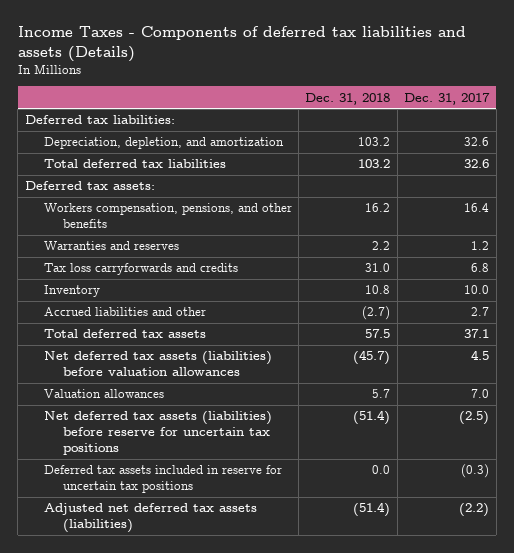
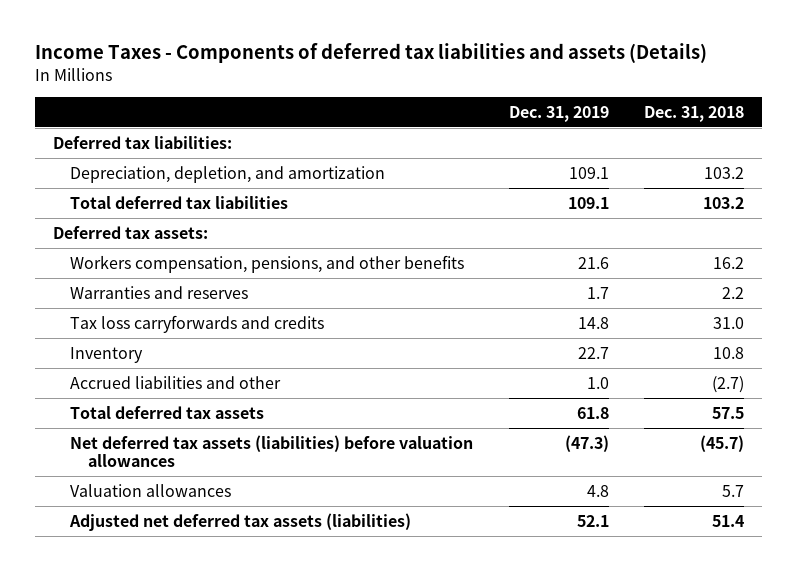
[404,92,491,105] Dec. 31, 2017 -> none
none -> [508,105,609,122] Dec. 31, 2019
[43,411,272,456] Net deferred tax assets (liabilities) before reserve for uncertain tax positions -> none
[43,465,282,494] Deferred tax assets included in reserve for uncertain tax positions -> none
[353,502,391,518] (51.4) -> [712,514,745,527] 51.4

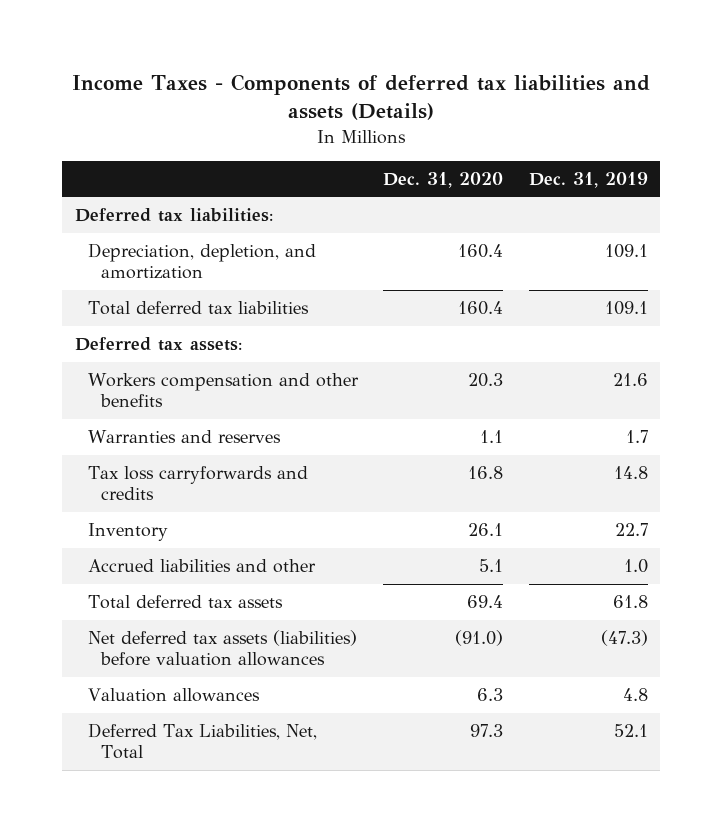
[644,105,745,122] Dec. 31, 2018 -> none
none -> [383,171,504,188] Dec. 31, 2020
[70,254,465,273] Workers compensation, pensions, and other benefits -> [87,373,359,408] Workers compensation and other benefits
[69,512,412,531] Adjusted net deferred tax assets (liabilities) -> [87,723,317,760] Deferred Tax Liabilities, Net, Total

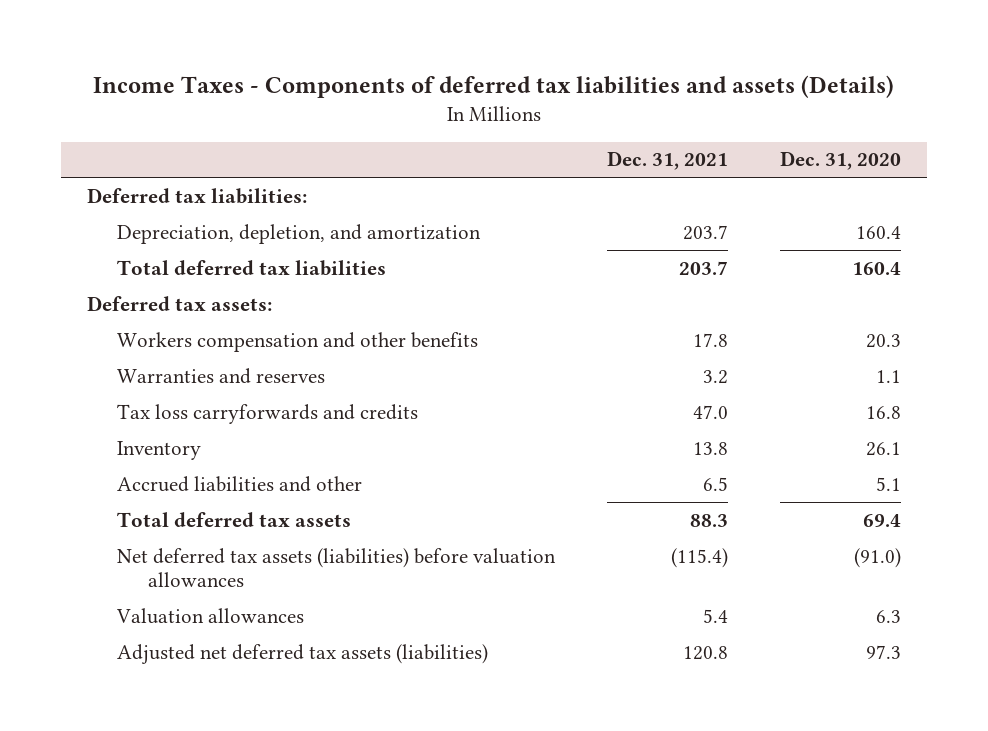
[528,171,648,188] Dec. 31, 2019 -> none
none -> [607,151,729,171] Dec. 31, 2021
[87,723,317,760] Deferred Tax Liabilities, Net, Total -> [117,643,489,664] Adjusted net deferred tax assets (liabilities)

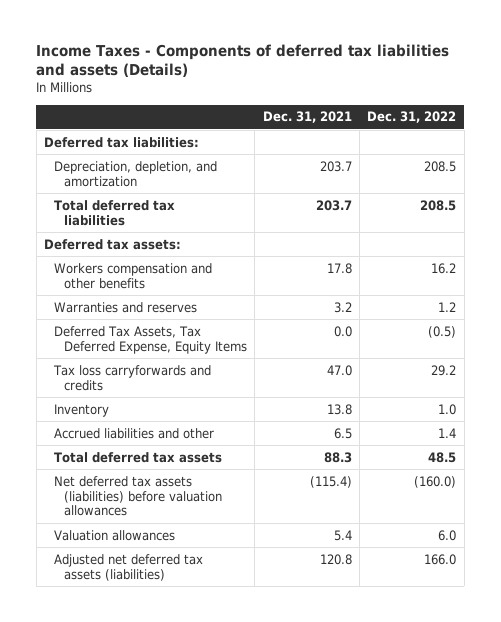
[780,151,902,171] Dec. 31, 2020 -> none
none -> [367,111,457,124] Dec. 31, 2022
none -> [54,325,247,354] Deferred Tax Assets, Tax Deferred Expense, Equity Items

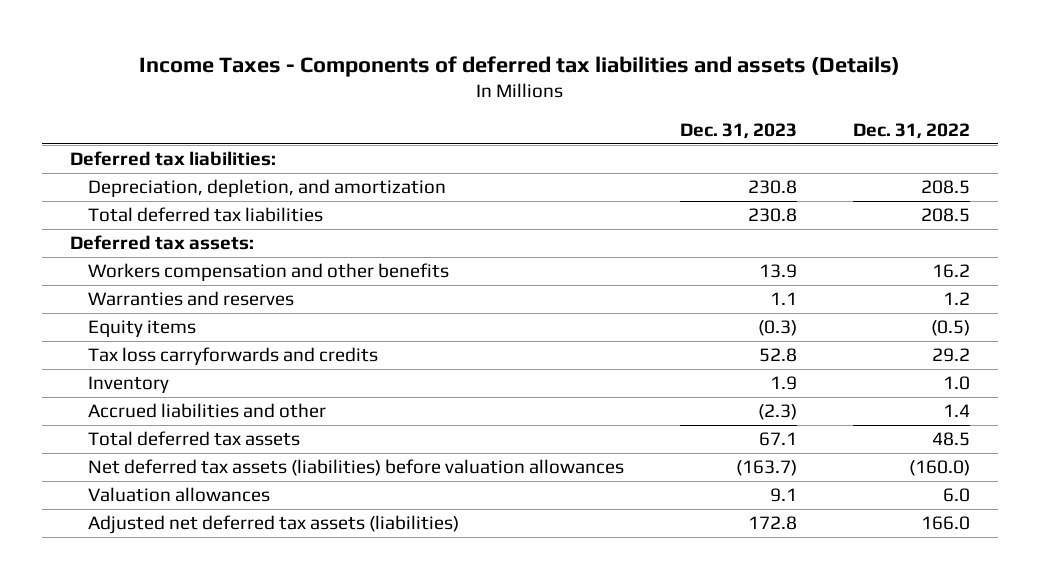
[262,111,352,124] Dec. 31, 2021 -> none
none -> [679,123,797,140] Dec. 31, 2023
[54,325,247,354] Deferred Tax Assets, Tax Deferred Expense, Equity Items -> [87,320,196,338] Equity items

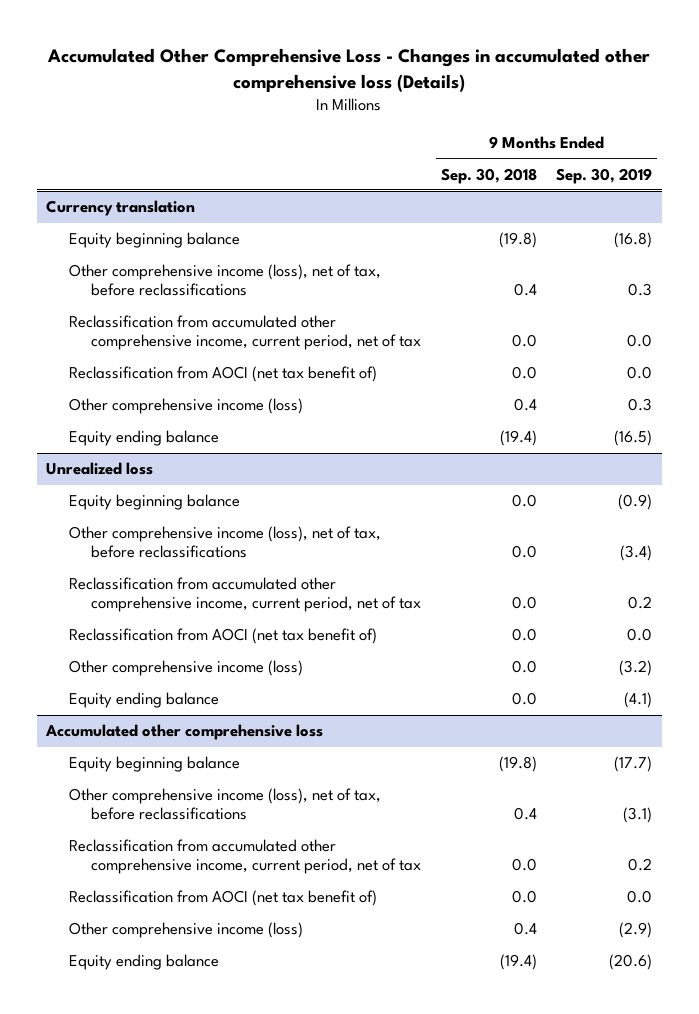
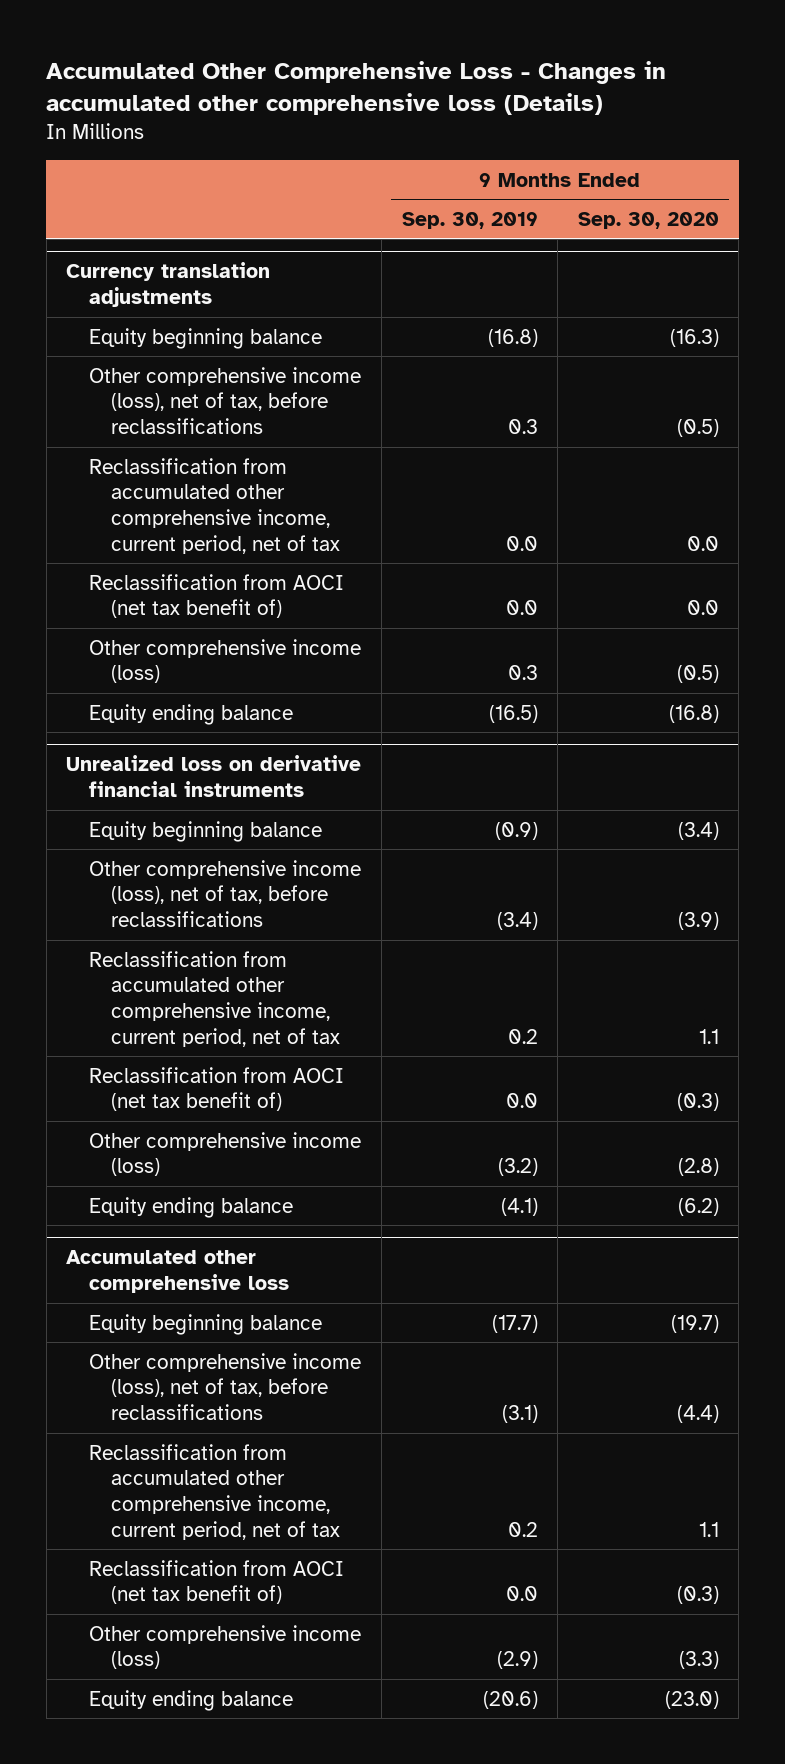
[440,167,537,184] Sep. 30, 2018 -> none
none -> [577,211,719,229] Sep. 30, 2020
[46,200,196,217] Currency translation -> [66,262,271,308] Currency translation adjustments
[46,462,154,476] Unrealized loss -> [66,755,362,798] Unrealized loss on derivative financial instruments

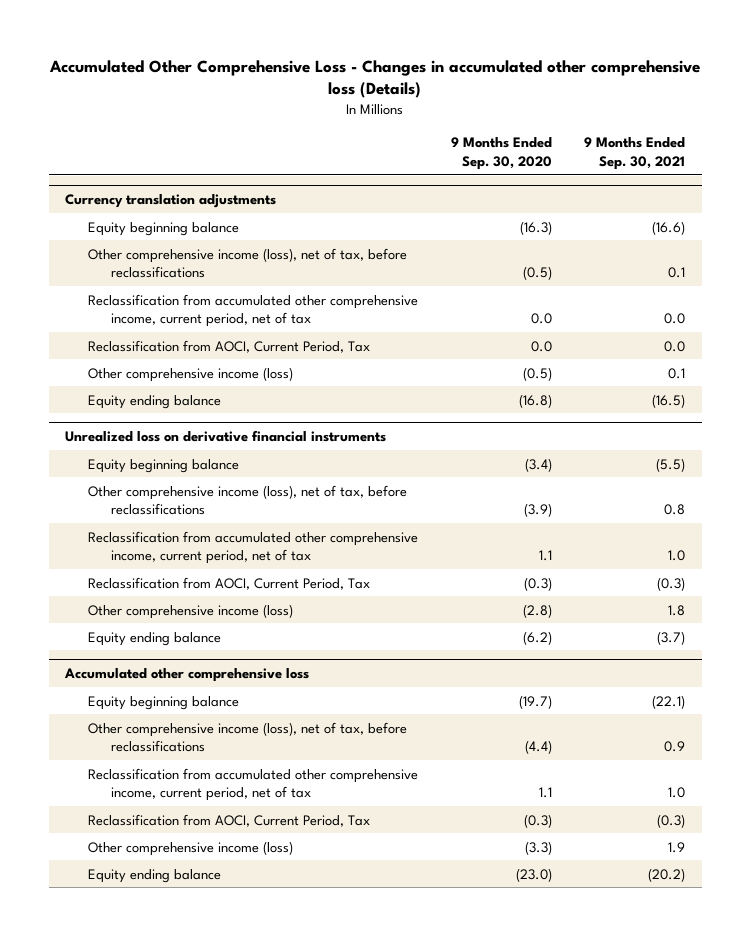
[401,211,538,229] Sep. 30, 2019 -> none
none -> [584,137,686,170] 9 Months Ended Sep. 30, 2021
[88,573,344,619] Reclassification from AOCI (net tax benefit of) -> [88,339,371,353] Reclassification from AOCI, Current Period, Tax
[88,1066,344,1112] Reclassification from AOCI (net tax benefit of) -> [88,576,371,590] Reclassification from AOCI, Current Period, Tax
[88,1559,344,1605] Reclassification from AOCI (net tax benefit of) -> [88,813,371,827] Reclassification from AOCI, Current Period, Tax

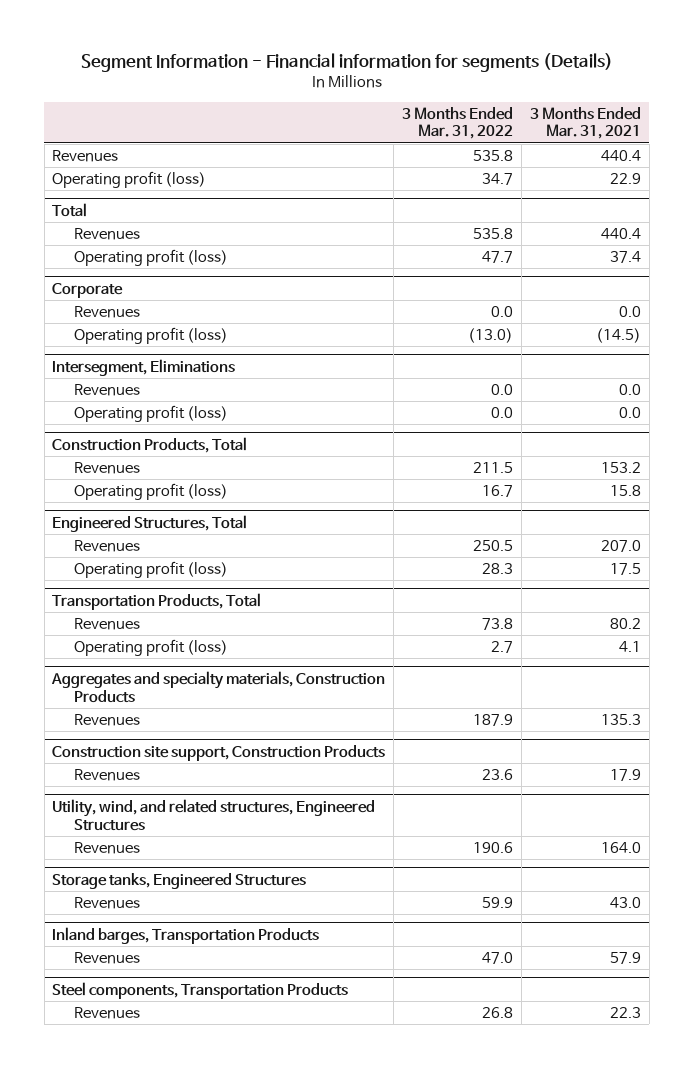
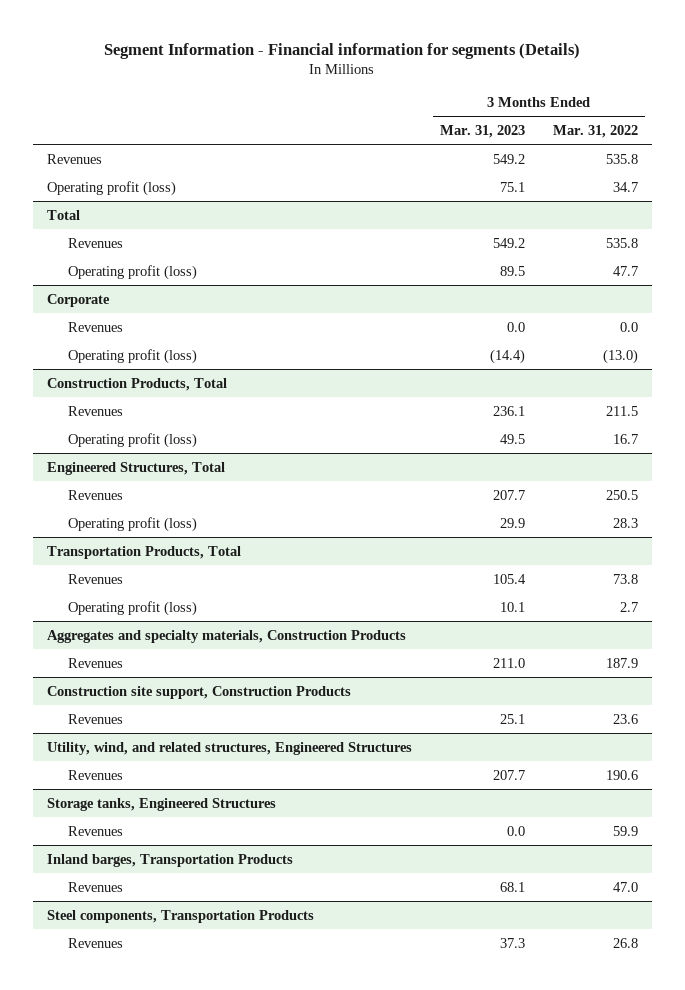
[529,106,641,140] 3 Months Ended Mar. 31, 2021 -> none
none -> [439,125,525,139] Mar. 31, 2023
[52,358,236,376] Intersegment, Eliminations -> none
[73,383,140,396] Revenues -> none
[73,404,228,422] Operating profit (loss) -> none

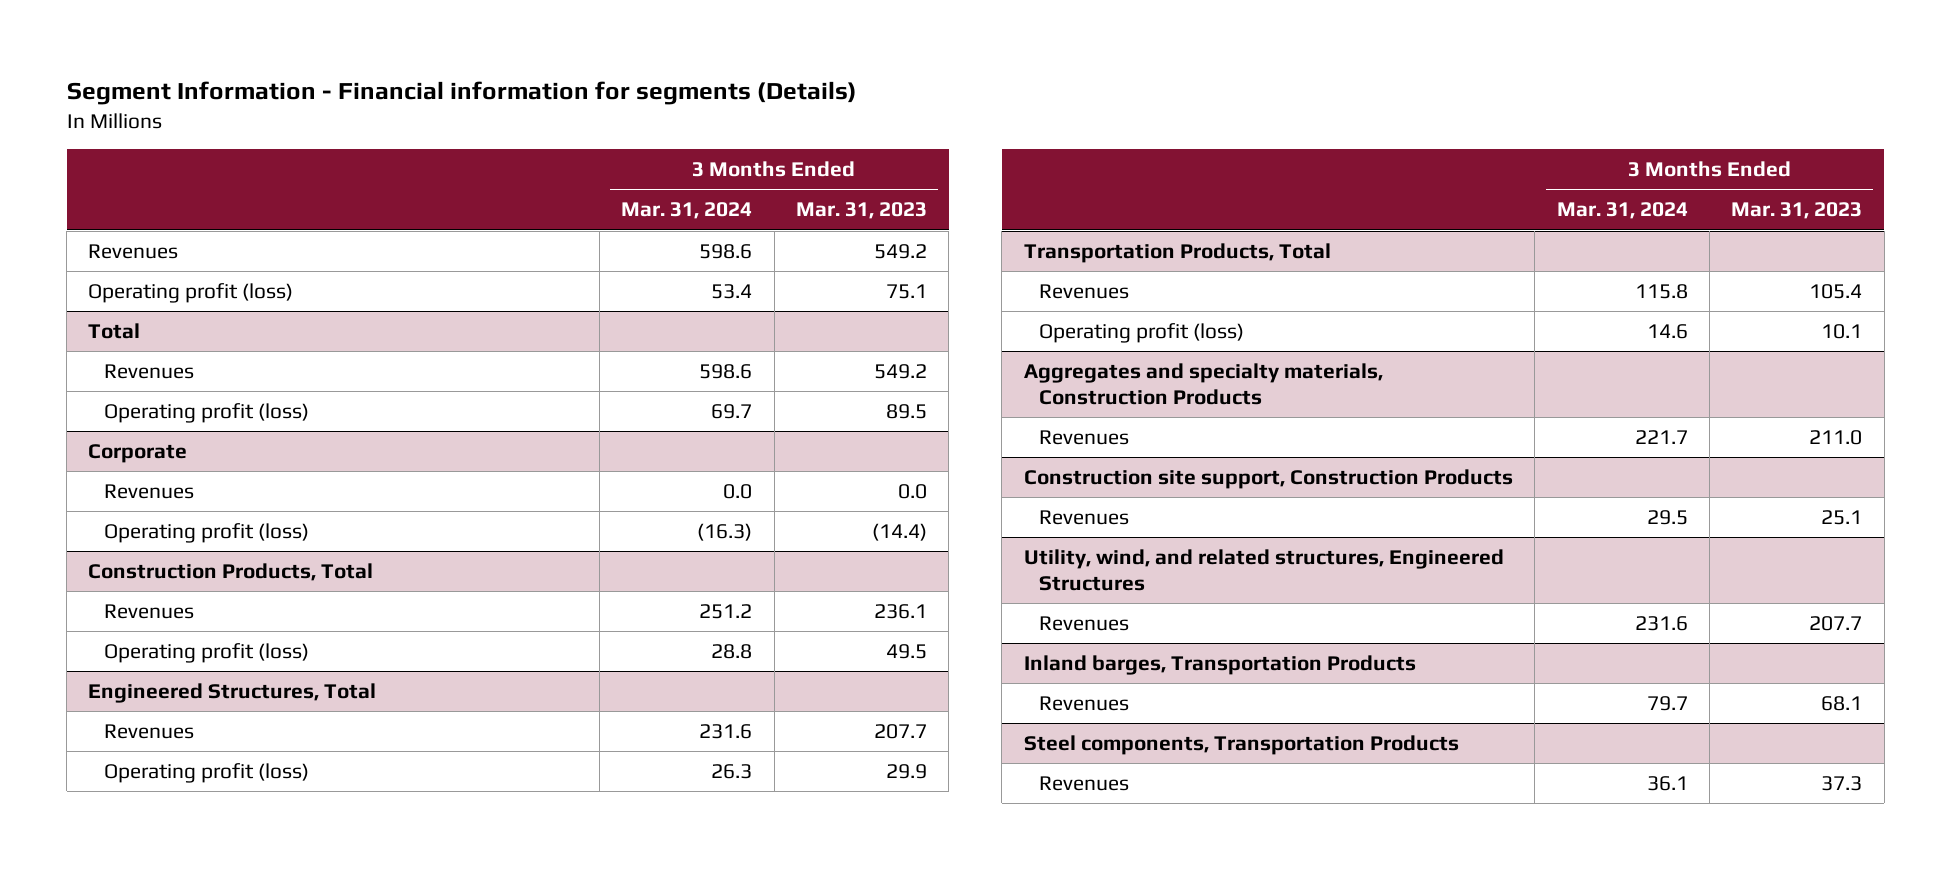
[553,125,639,139] Mar. 31, 2022 -> none
none -> [621,202,753,220] Mar. 31, 2024
[46,797,276,811] Storage tanks, Engineered Structures -> none
[68,825,124,836] Revenues -> none

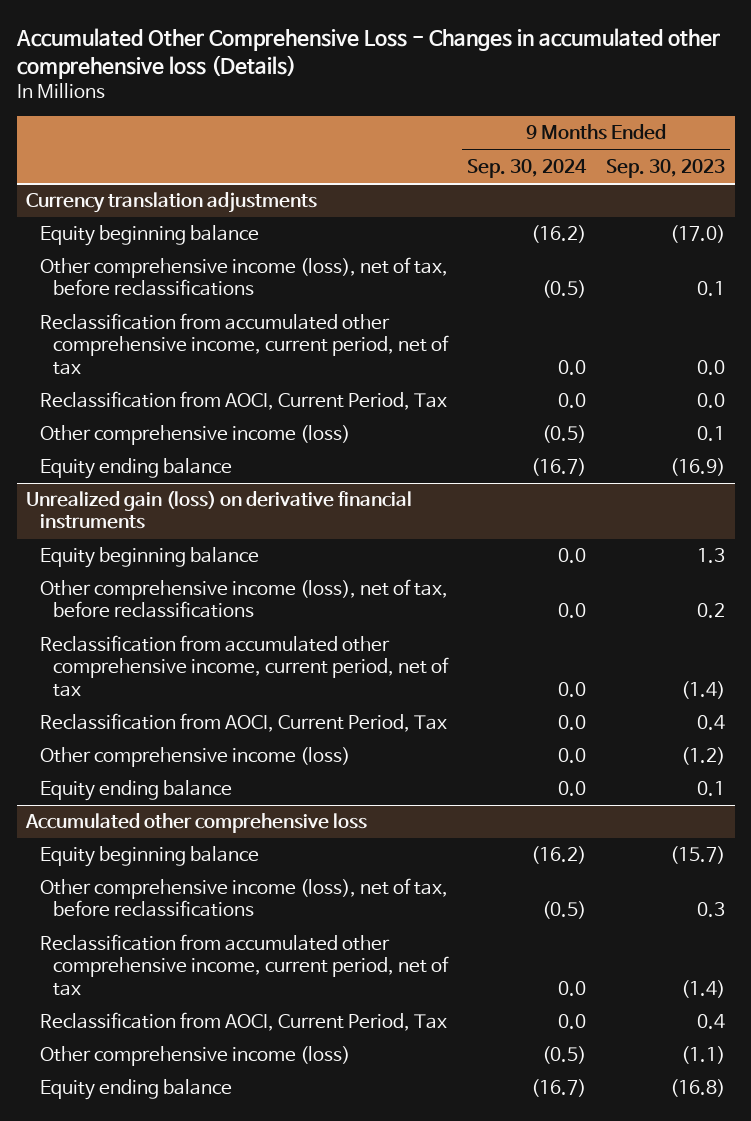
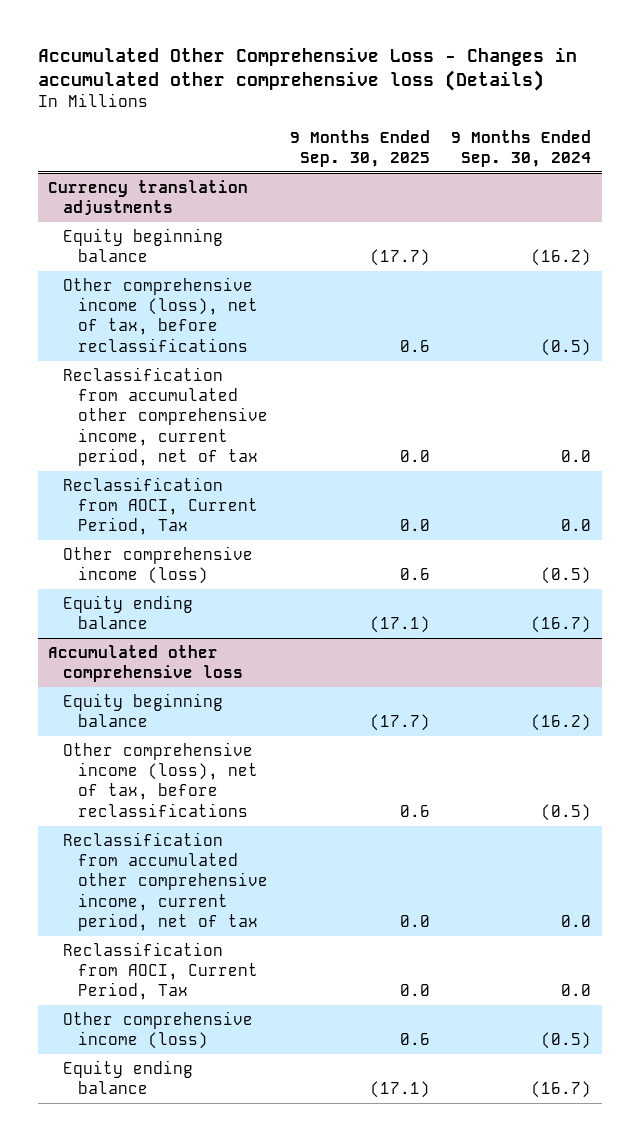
[605,158,725,178] Sep. 30, 2023 -> none
none -> [289,129,430,168] 9 Months Ended Sep. 30, 2025
[26,491,413,530] Unrealized gain (loss) on derivative financial instruments -> none
[39,547,259,569] Equity beginning balance -> none
[39,579,448,619] Other comprehensive income (loss), net of tax, before reclassifications -> none
[39,635,449,697] Reclassification from accumulated other comprehensive income, current period, net of tax -> none
[39,713,447,733] Reclassification from AOCI, Current Period, Tax -> none
[39,747,350,768] Other comprehensive income (loss) -> none
[39,780,232,802] Equity ending balance -> none

